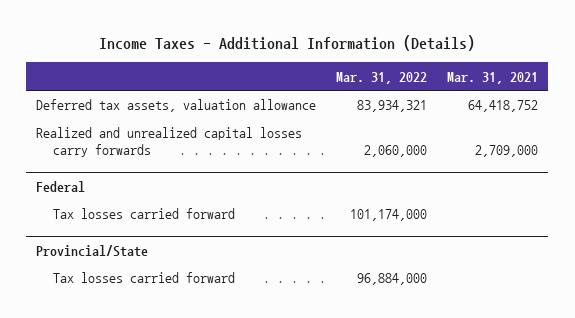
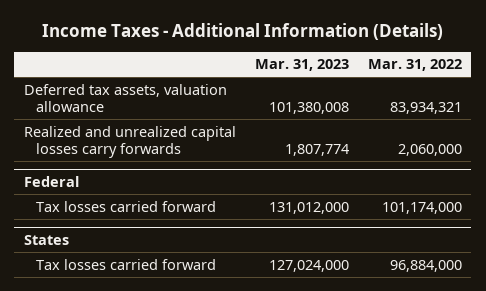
[447,71,539,84] Mar. 31, 2021 -> none
none -> [254,59,349,72] Mar. 31, 2023
[36,244,149,257] Provincial/State -> [23,235,69,246] States

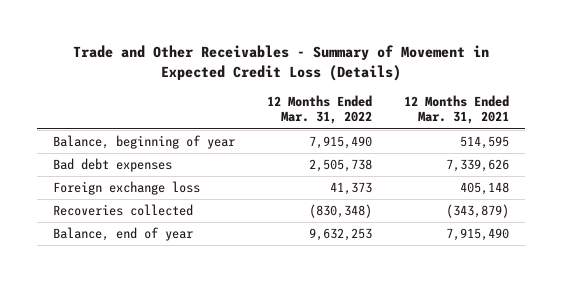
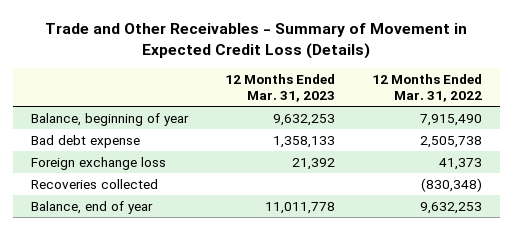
[403,94,509,125] 12 Months Ended Mar. 31, 2021 -> none
none -> [224,73,335,103] 12 Months Ended Mar. 31, 2023
[53,158,173,173] Bad debt expenses -> [31,134,141,148] Bad debt expense

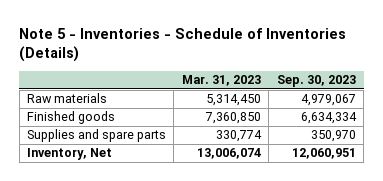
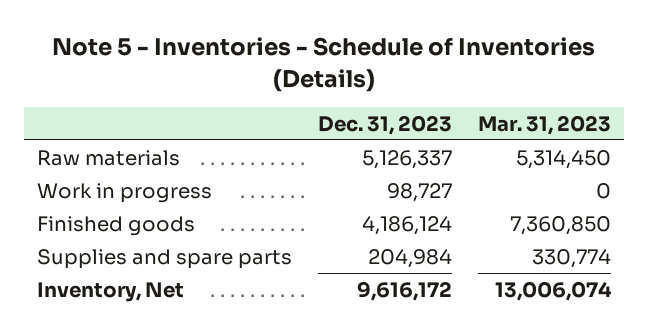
[276,75,356,88] Sep. 30, 2023 -> none
none -> [317,114,452,135] Dec. 31, 2023
none -> [36,182,212,203] Work in progress

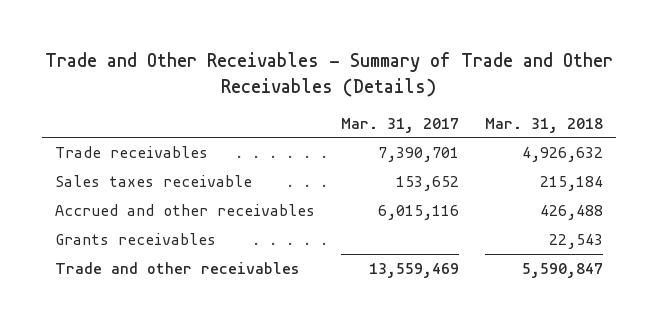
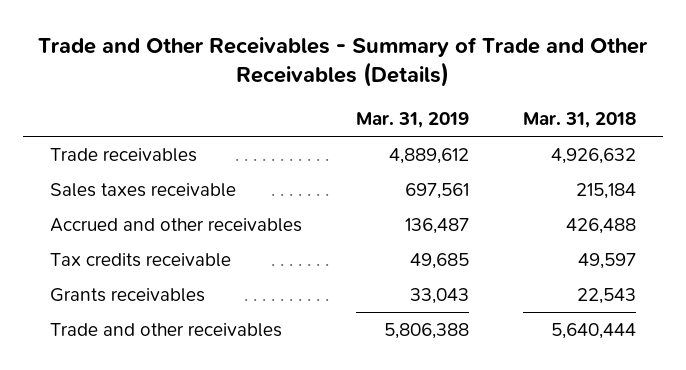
[341,117,460,133] Mar. 31, 2017 -> none
none -> [356,111,470,128] Mar. 31, 2019
none -> [50,253,232,268] Tax credits receivable
[522,262,604,278] 5,590,847 -> [550,323,636,340] 5,640,444

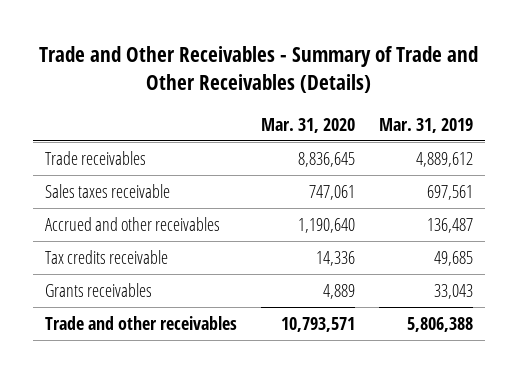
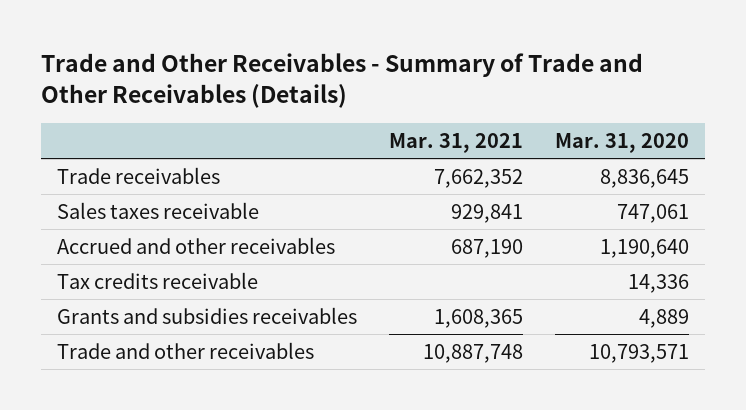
[379,117,474,133] Mar. 31, 2019 -> none
none -> [389,132,524,153] Mar. 31, 2021
[45,282,153,297] Grants receivables -> [57,306,358,324] Grants and subsidies receivables

